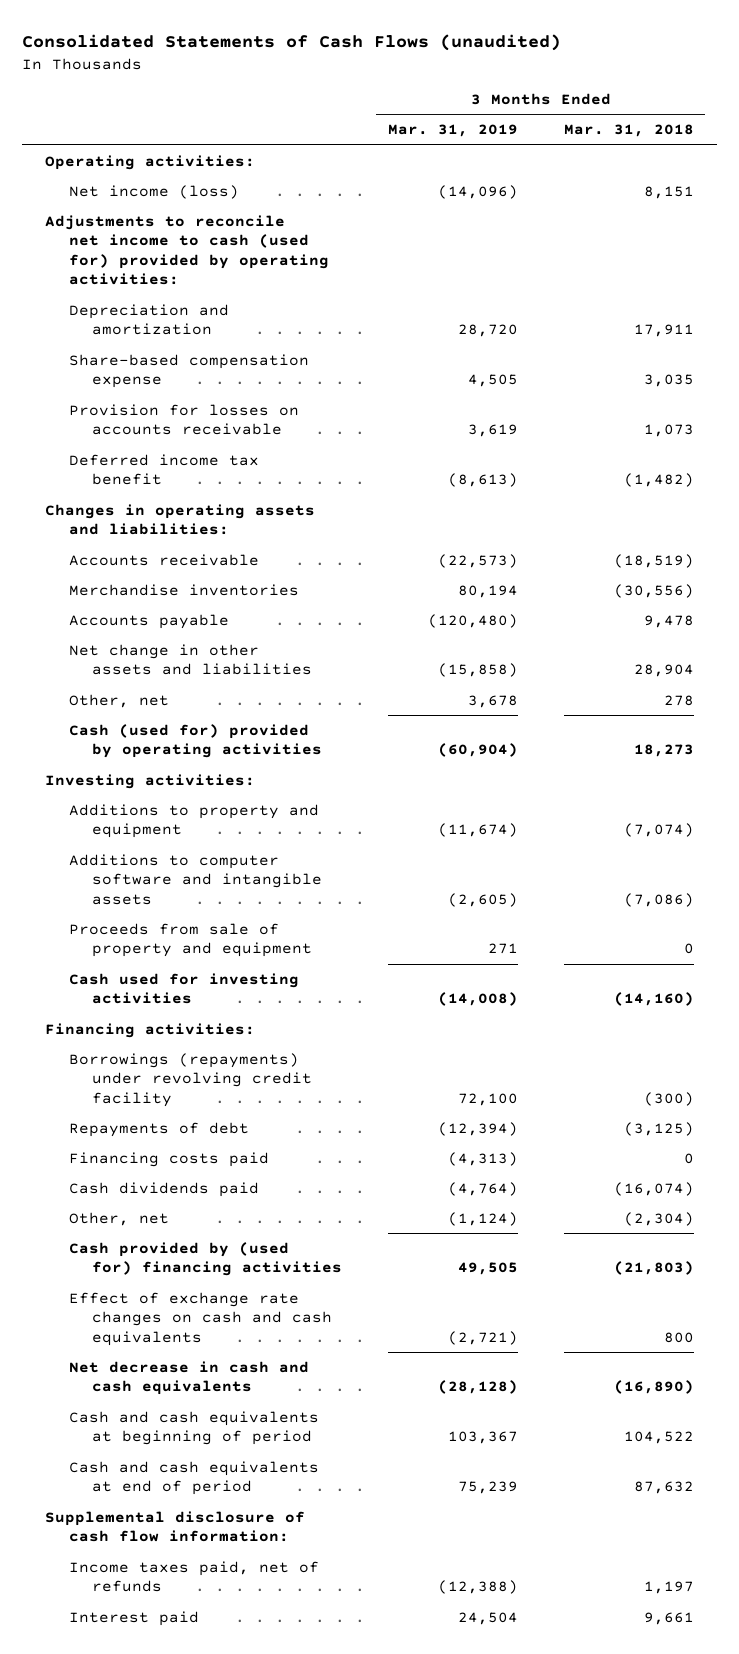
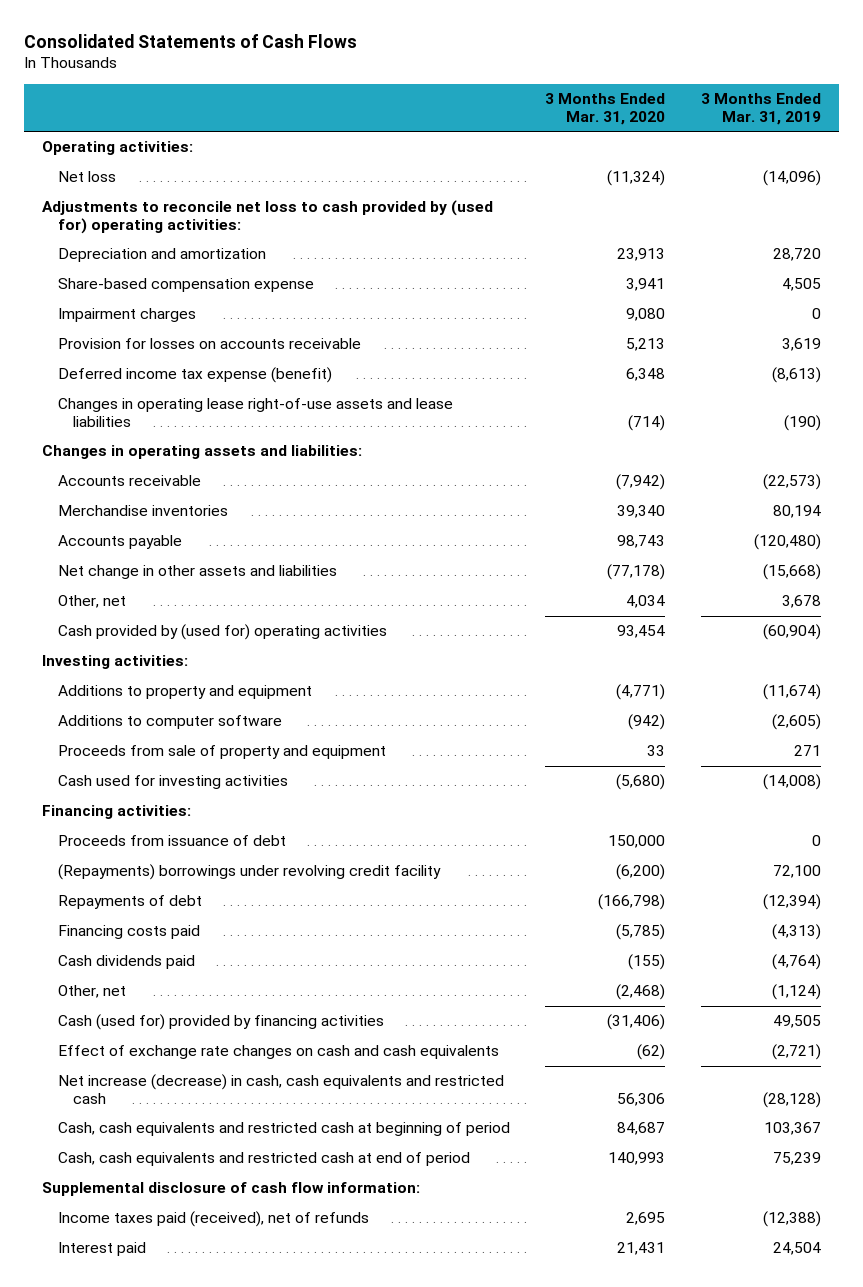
[22,33,562,51] Consolidated Statements of Cash Flows (unaudited) -> [24,33,358,48] Consolidated Statements of Cash Flows
[563,124,694,138] Mar. 31, 2018 -> none
none -> [545,92,666,125] 3 Months Ended Mar. 31, 2020
[68,184,239,199] Net income (loss) -> [57,171,116,183] Net loss
[45,214,329,286] Adjustments to reconcile net income to cash (used for) provided by operating activities: -> [41,200,493,235] Adjustments to reconcile net loss to cash provided by (used for) operating activities:
none -> [57,308,196,323] Impairment charges
[68,453,259,486] Deferred income tax benefit -> [57,367,332,384] Deferred income tax expense (benefit)
none -> [57,398,453,428] Changes in operating lease right-of-use assets and lease liabilities
[437,663,518,678] (15,858) -> [762,564,821,581] (15,668)
[68,723,323,759] Cash (used for) provided by operating activities -> [57,624,387,641] Cash provided by (used for) operating activities
[68,853,323,905] Additions to computer software and intangible assets -> [57,715,282,730] Additions to computer software
none -> [57,835,286,847] Proceeds from issuance of debt
[68,1052,313,1107] Borrowings (repayments) under revolving credit facility -> [57,864,441,881] (Repayments) borrowings under revolving credit facility
[68,1241,343,1277] Cash provided by (used for) financing activities -> [57,1014,384,1031] Cash (used for) provided by financing activities
[68,1360,309,1396] Net decrease in cash and cash equivalents -> [57,1074,504,1105] Net increase (decrease) in cash, cash equivalents and restricted cash
[68,1410,319,1446] Cash and cash equivalents at beginning of period -> [57,1122,510,1137] Cash, cash equivalents and restricted cash at beginning of period
[68,1460,319,1496] Cash and cash equivalents at end of period -> [57,1152,470,1167] Cash, cash equivalents and restricted cash at end of period
[68,1560,319,1593] Income taxes paid, net of refunds -> [57,1211,369,1228] Income taxes paid (received), net of refunds

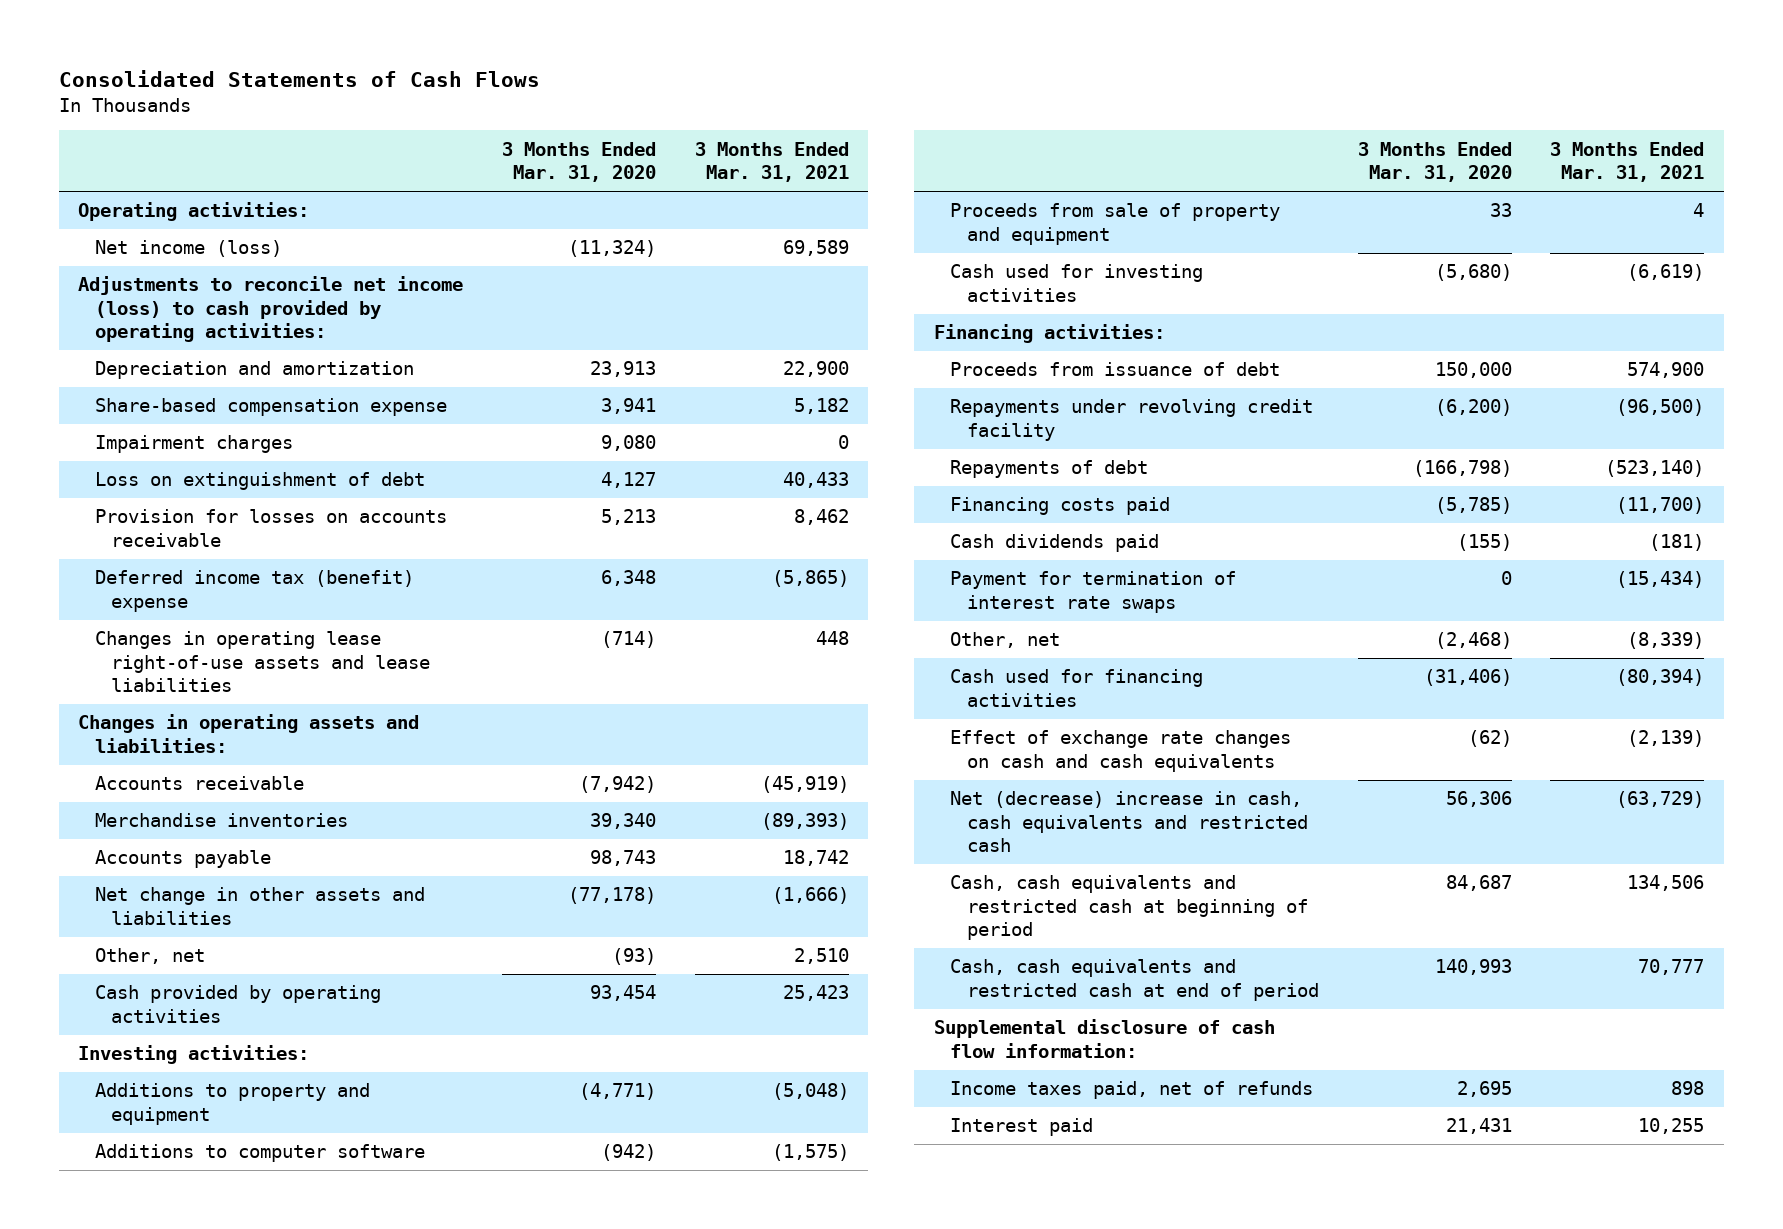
[700,92,821,125] 3 Months Ended Mar. 31, 2019 -> none
none -> [694,141,849,183] 3 Months Ended Mar. 31, 2021
[57,171,116,183] Net loss -> [94,240,282,258] Net income (loss)
[41,200,493,235] Adjustments to reconcile net loss to cash provided by (used for) operating activities: -> [78,276,464,343] Adjustments to reconcile net income (loss) to cash provided by operating activities:
none -> [94,472,425,491] Loss on extinguishment of debt
[57,367,332,384] Deferred income tax expense (benefit) -> [94,570,414,612] Deferred income tax (benefit) expense
[626,595,666,609] 4,034 -> [612,948,657,966] (93)
[57,624,387,641] Cash provided by (used for) operating activities -> [94,985,381,1023] Cash provided by operating activities
[57,864,441,881] (Repayments) borrowings under revolving credit facility -> [950,399,1314,441] Repayments under revolving credit facility
none -> [950,571,1237,613] Payment for termination of interest rate swaps
[57,1014,384,1031] Cash (used for) provided by financing activities -> [950,669,1204,707] Cash used for financing activities
[57,1074,504,1105] Net increase (decrease) in cash, cash equivalents and restricted cash -> [950,791,1308,853] Net (decrease) increase in cash, cash equivalents and restricted cash
[57,1211,369,1228] Income taxes paid (received), net of refunds -> [950,1081,1314,1100] Income taxes paid, net of refunds

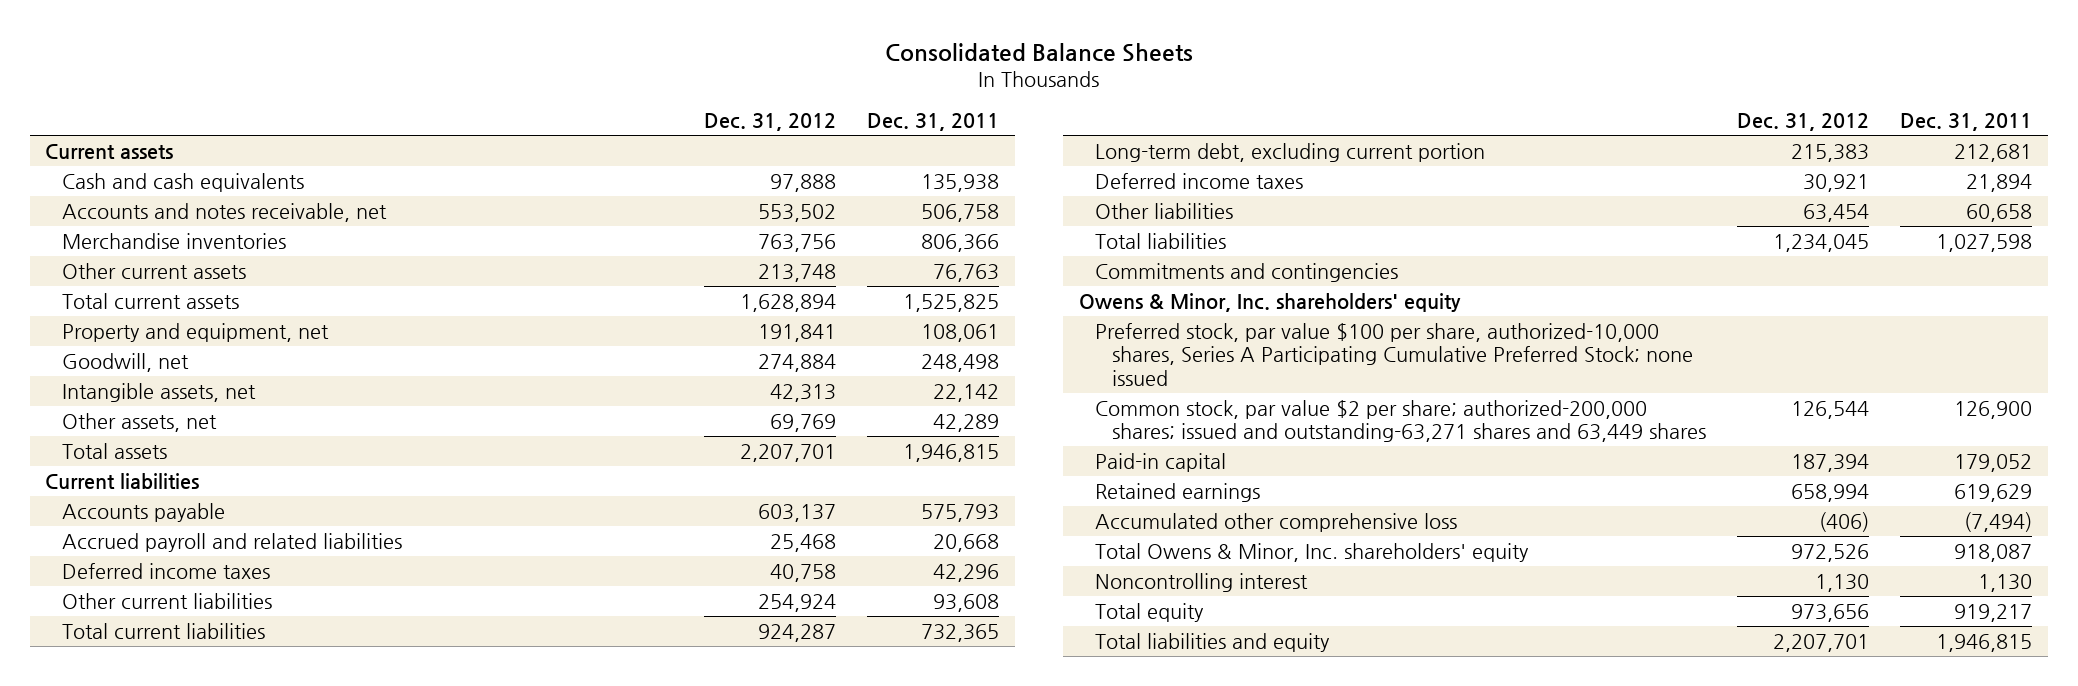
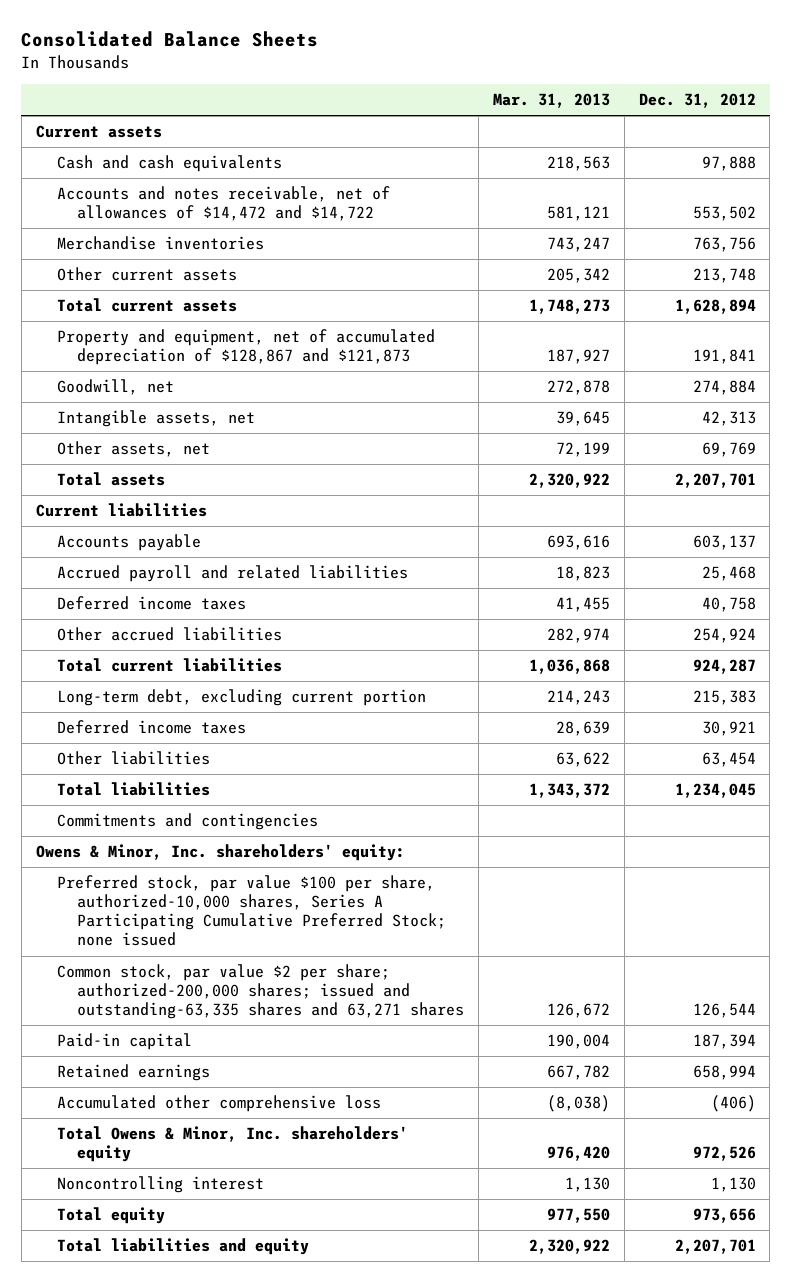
[867,113,1000,132] Dec. 31, 2011 -> none
none -> [492,93,610,109] Mar. 31, 2013
[62,202,388,222] Accounts and notes receivable, net -> [56,186,390,222] Accounts and notes receivable, net of allowances of $14,472 and $14,722
[62,322,330,342] Property and equipment, net -> [56,329,435,366] Property and equipment, net of accumulated depreciation of $128,867 and $121,873
[62,592,273,609] Other current liabilities -> [56,627,282,642] Other accrued liabilities
[1078,292,1461,312] Owens & Minor, Inc. shareholders' equity -> [35,844,405,862] Owens & Minor, Inc. shareholders' equity:
[1095,399,1707,443] Common stock, par value $2 per share; authorized-200,000 shares; issued and outstanding-63,271 shares and 63,449 shares -> [56,964,465,1020] Common stock, par value $2 per share; authorized-200,000 shares; issued and outstanding-63,335 shares and 63,271 shares

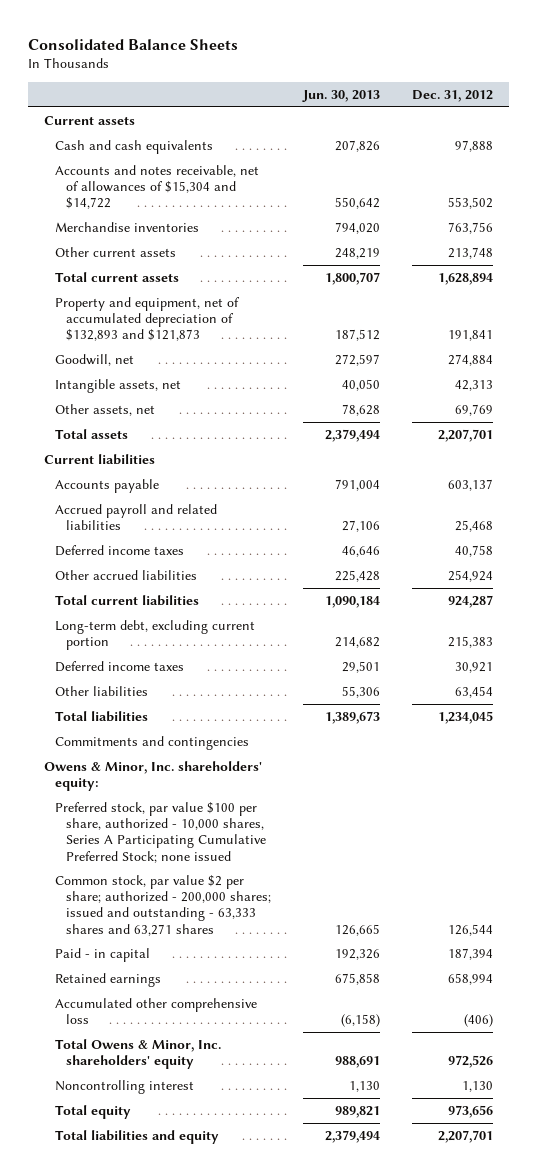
[492,93,610,109] Mar. 31, 2013 -> none
none -> [301,89,380,102] Jun. 30, 2013
[56,186,390,222] Accounts and notes receivable, net of allowances of $14,472 and $14,722 -> [55,164,260,210] Accounts and notes receivable, net of allowances of $15,304 and $14,722
[56,329,435,366] Property and equipment, net of accumulated depreciation of $128,867 and $121,873 -> [55,296,241,342] Property and equipment, net of accumulated depreciation of $132,893 and $121,873
[56,875,447,947] Preferred stock, par value $100 per share, authorized-10,000 shares, Series A Participating Cumulative Preferred Stock; none issued -> [55,801,266,863] Preferred stock, par value $100 per share, authorized - 10,000 shares, Series A Participating Cumulative Preferred Stock; none issued
[56,964,465,1020] Common stock, par value $2 per share; authorized-200,000 shares; issued and outstanding-63,335 shares and 63,271 shares -> [55,874,271,936] Common stock, par value $2 per share; authorized - 200,000 shares; issued and outstanding - 63,333 shares and 63,271 shares
[56,1033,192,1051] Paid-in capital -> [55,947,151,962] Paid - in capital

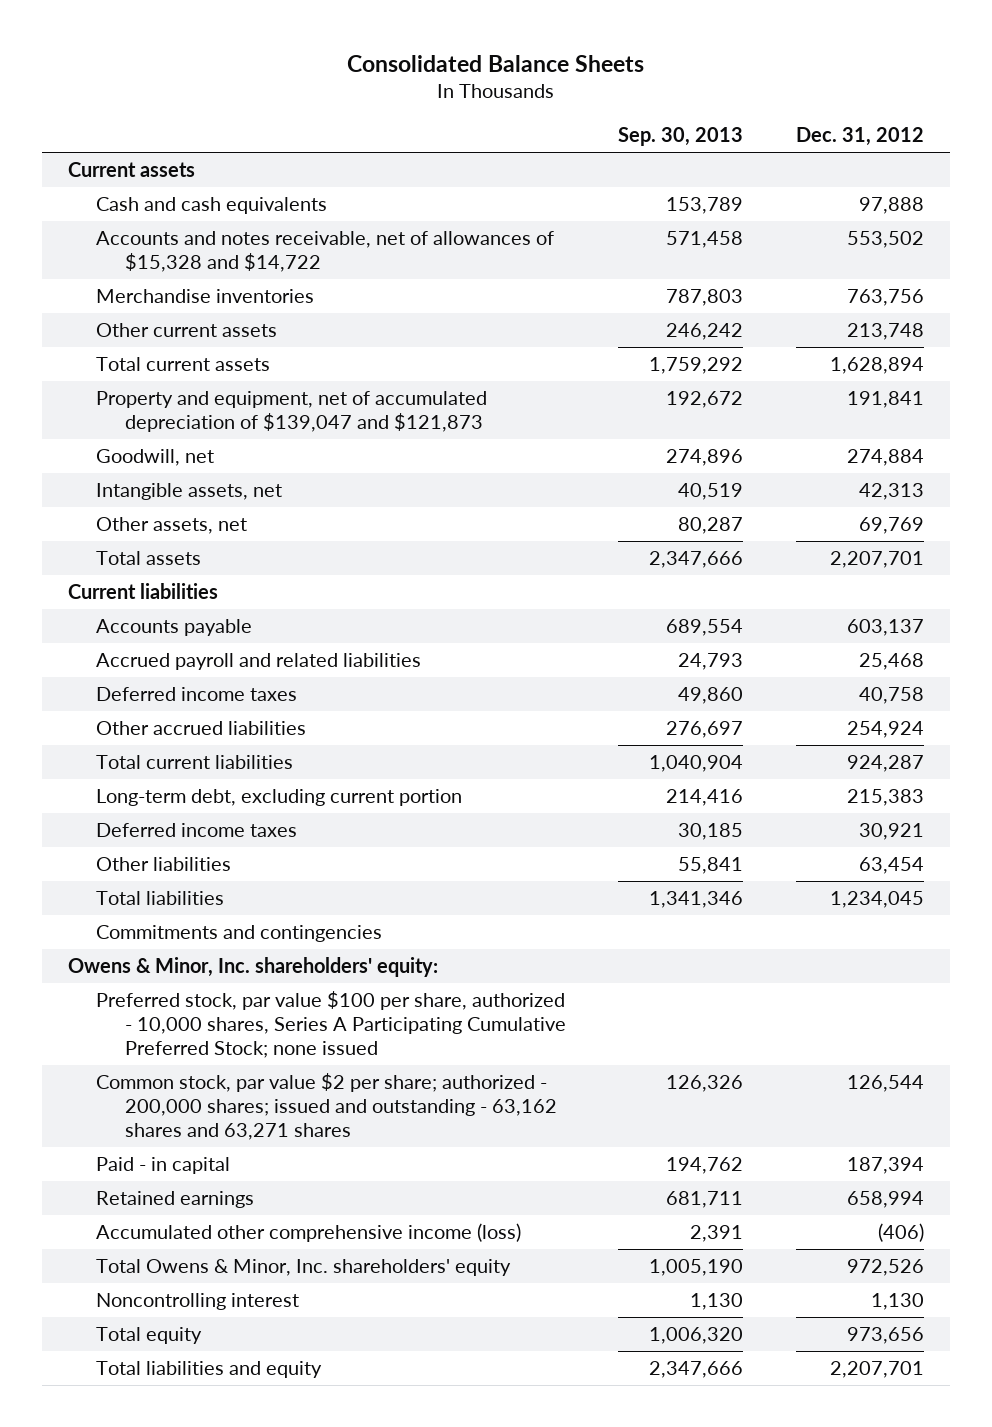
[301,89,380,102] Jun. 30, 2013 -> none
none -> [618,126,744,146] Sep. 30, 2013
[55,164,260,210] Accounts and notes receivable, net of allowances of $15,304 and $14,722 -> [96,231,555,273] Accounts and notes receivable, net of allowances of $15,328 and $14,722
[55,296,241,342] Property and equipment, net of accumulated depreciation of $132,893 and $121,873 -> [96,391,488,433] Property and equipment, net of accumulated depreciation of $139,047 and $121,873
[55,874,271,936] Common stock, par value $2 per share; authorized - 200,000 shares; issued and outstanding - 63,333 shares and 63,271 shares -> [96,1073,557,1140] Common stock, par value $2 per share; authorized - 200,000 shares; issued and outstanding - 63,162 shares and 63,271 shares
[55,997,258,1025] Accumulated other comprehensive loss -> [96,1223,522,1243] Accumulated other comprehensive income (loss)

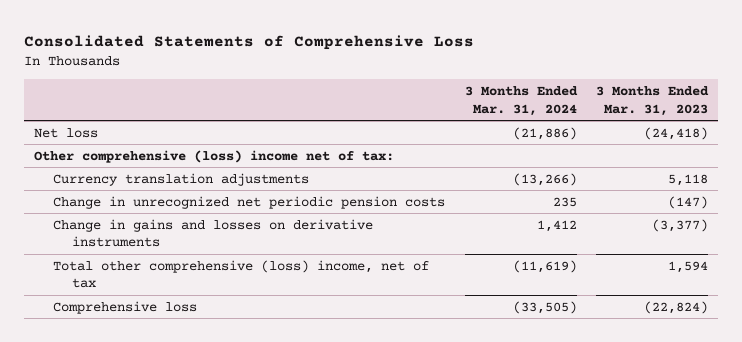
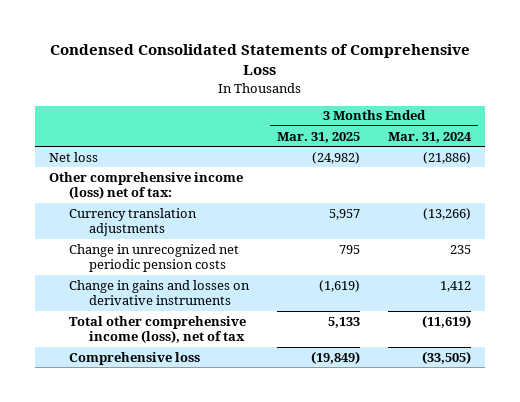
[24,35,475,51] Consolidated Statements of Comprehensive Loss -> [50,44,471,76] Condensed Consolidated Statements of Comprehensive Loss
[596,86,710,116] 3 Months Ended Mar. 31, 2023 -> none
none -> [277,131,361,143] Mar. 31, 2025
[34,149,395,163] Other comprehensive (loss) income net of tax: -> [49,171,244,200] Other comprehensive income (loss) net of tax:
[53,259,430,289] Total other comprehensive (loss) income, net of tax -> [68,315,246,344] Total other comprehensive income (loss), net of tax

